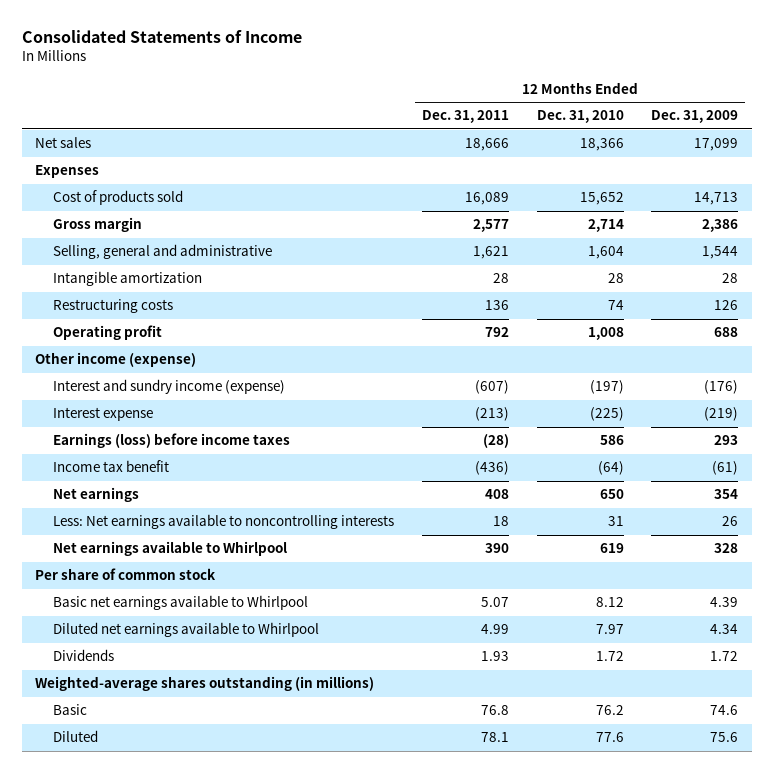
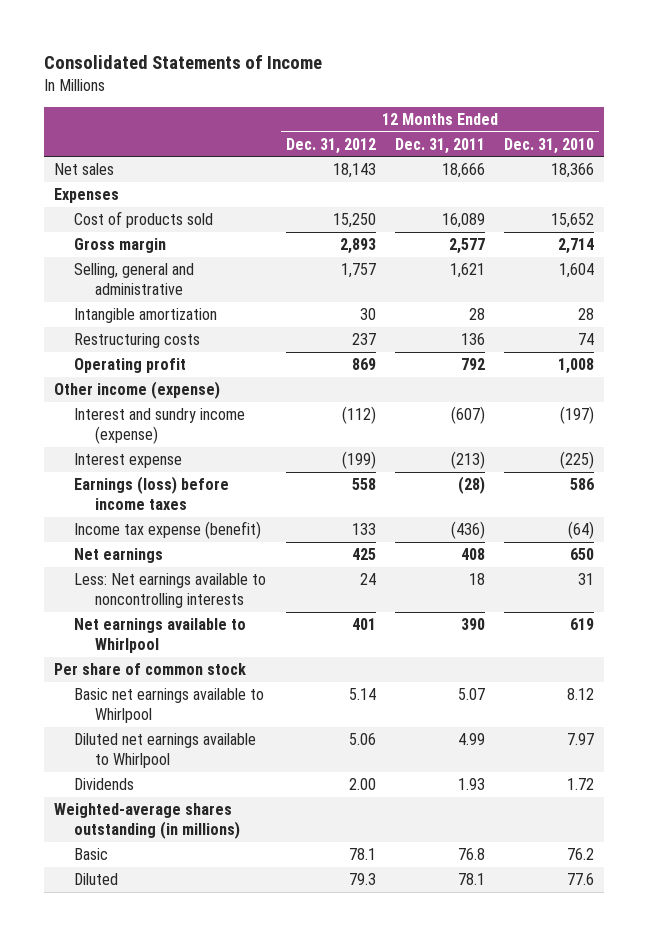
[651,110,739,124] Dec. 31, 2009 -> none
none -> [285,137,376,154] Dec. 31, 2012
[53,460,170,473] Income tax benefit -> [74,521,262,540] Income tax expense (benefit)

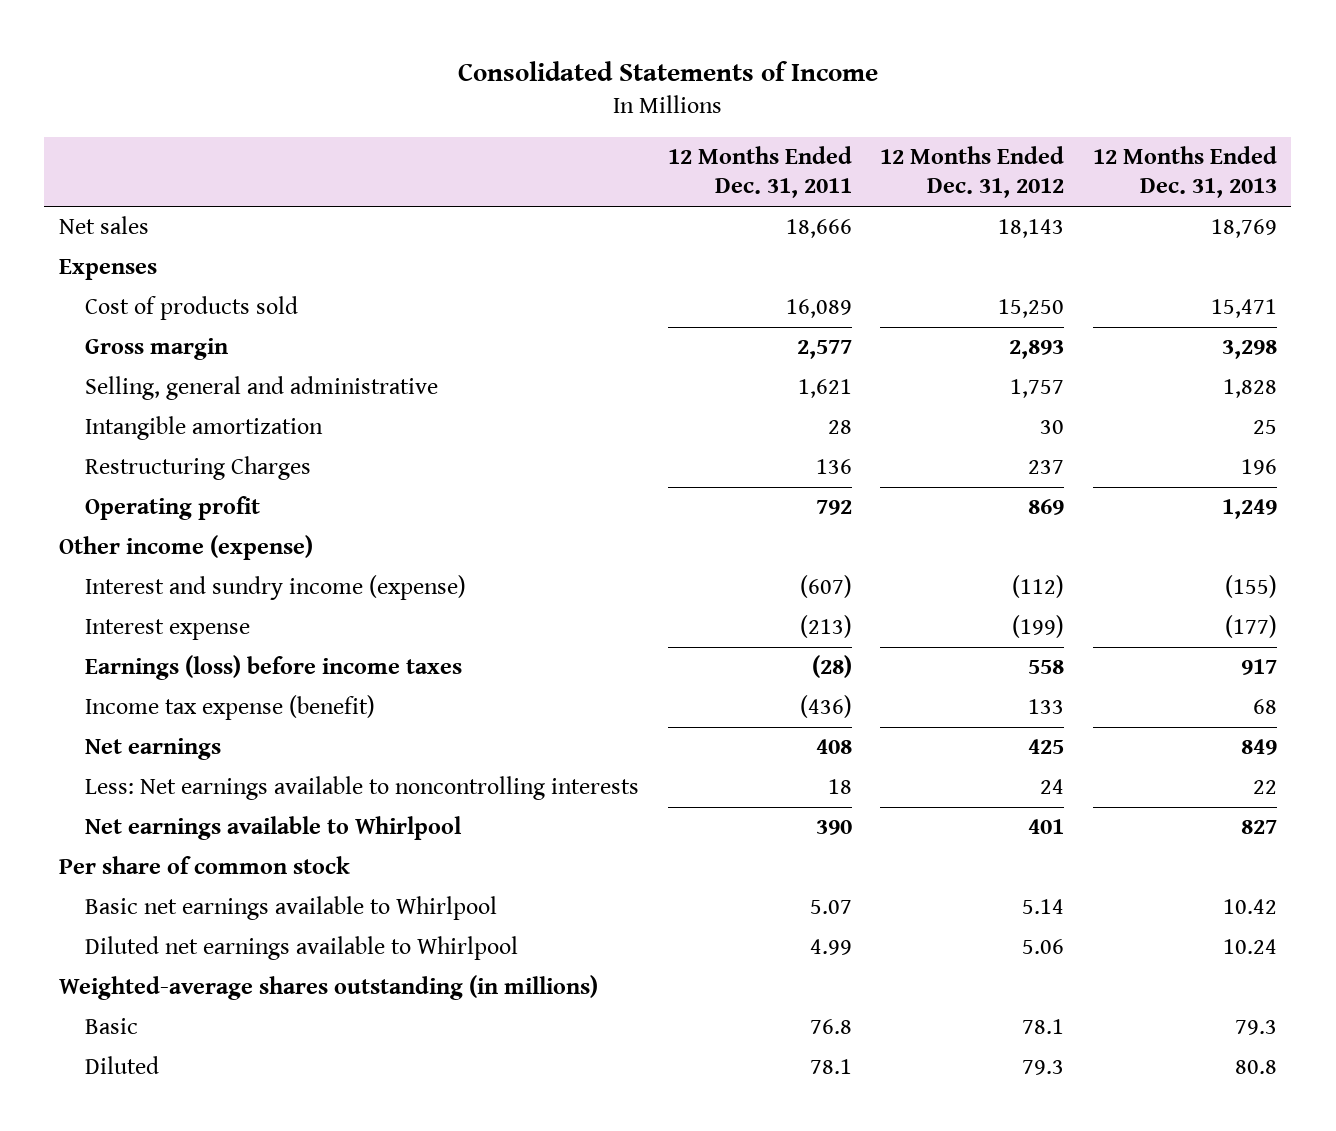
[504,137,595,154] Dec. 31, 2010 -> none
none -> [1093,145,1278,199] 12 Months Ended Dec. 31, 2013
[74,333,201,349] Restructuring costs -> [85,456,312,481] Restructuring Charges
[74,778,135,791] Dividends -> none

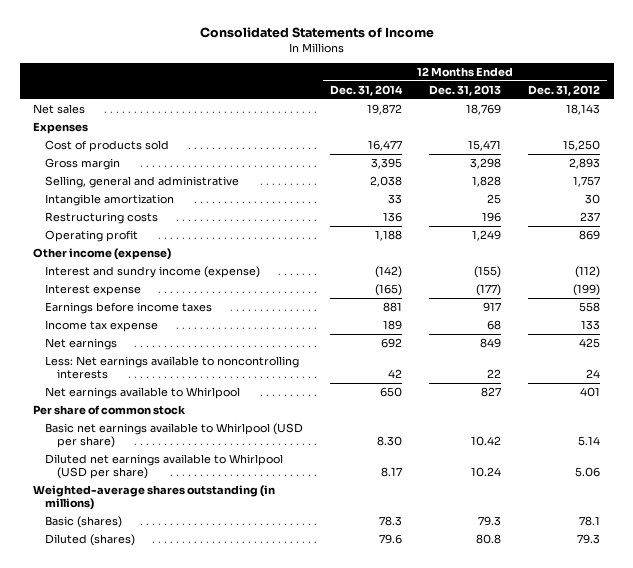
[667,145,852,199] 12 Months Ended Dec. 31, 2011 -> none
none -> [330,84,404,96] Dec. 31, 2014
[85,456,312,481] Restructuring Charges -> [45,211,159,224] Restructuring costs
[85,655,463,681] Earnings (loss) before income taxes -> [45,301,213,314] Earnings before income taxes
[85,695,376,721] Income tax expense (benefit) -> [45,319,159,332] Income tax expense
[85,896,498,921] Basic net earnings available to Whirlpool -> [45,422,304,448] Basic net earnings available to Whirlpool (USD per share)
[85,936,519,961] Diluted net earnings available to Whirlpool -> [45,453,284,479] Diluted net earnings available to Whirlpool (USD per share)
[85,1018,139,1035] Basic -> [45,515,123,528] Basic (shares)
[85,1056,160,1075] Diluted -> [45,533,136,546] Diluted (shares)

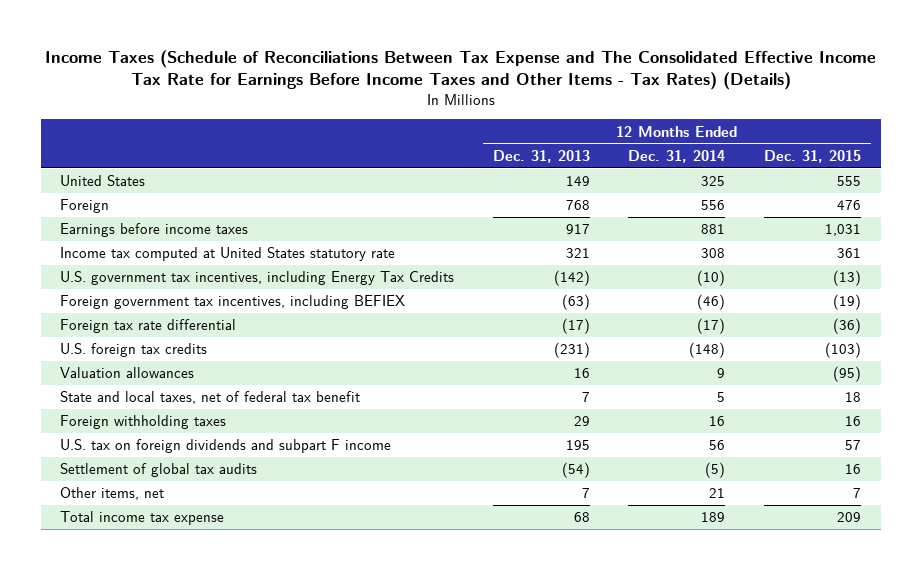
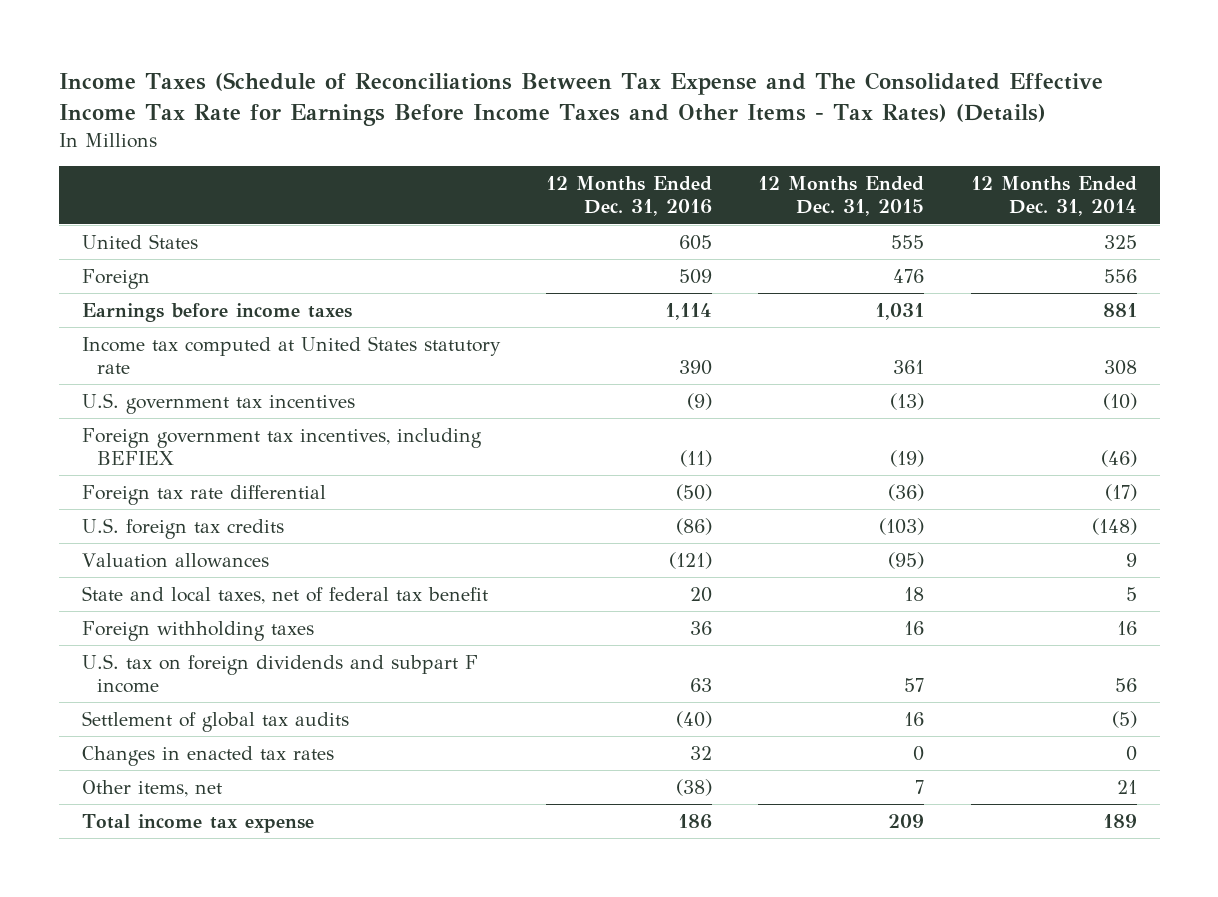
[492,149,590,163] Dec. 31, 2013 -> none
none -> [546,176,713,217] 12 Months Ended Dec. 31, 2016
[60,271,455,286] U.S. government tax incentives, including Energy Tax Credits -> [81,392,355,414] U.S. government tax incentives
none -> [81,745,334,766] Changes in enacted tax rates

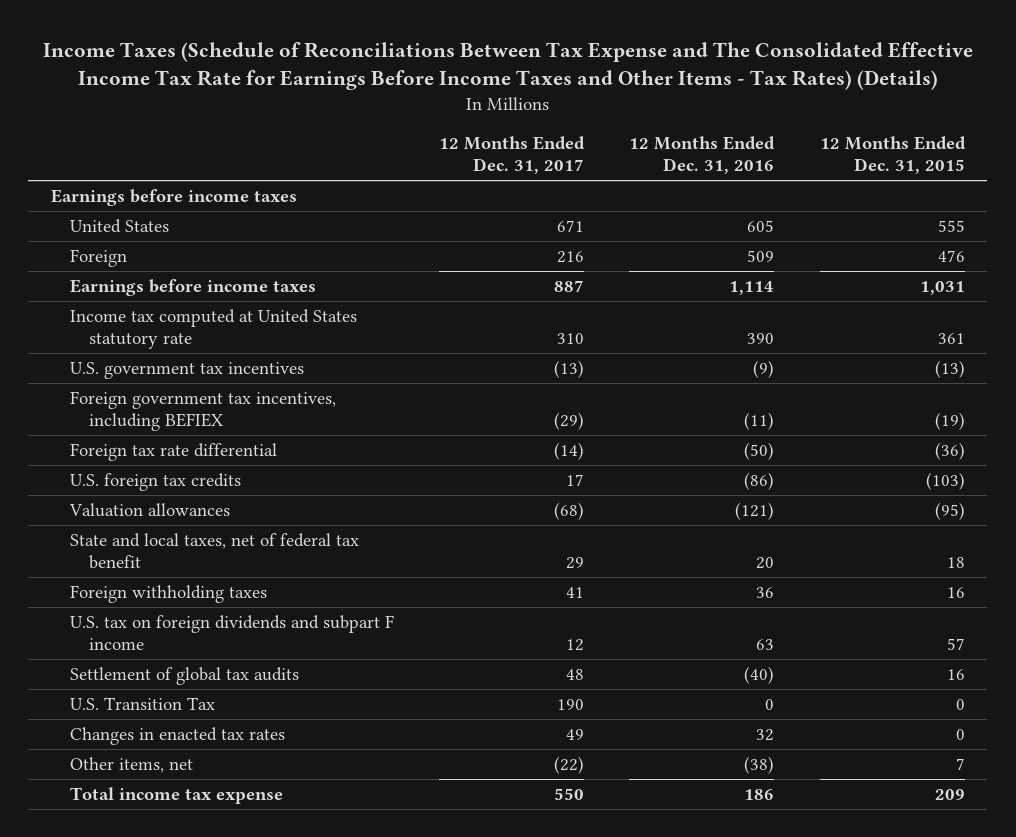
[970,176,1137,217] 12 Months Ended Dec. 31, 2014 -> none
none -> [439,135,586,175] 12 Months Ended Dec. 31, 2017
none -> [50,188,297,206] Earnings before income taxes
none -> [69,696,215,710] U.S. Transition Tax

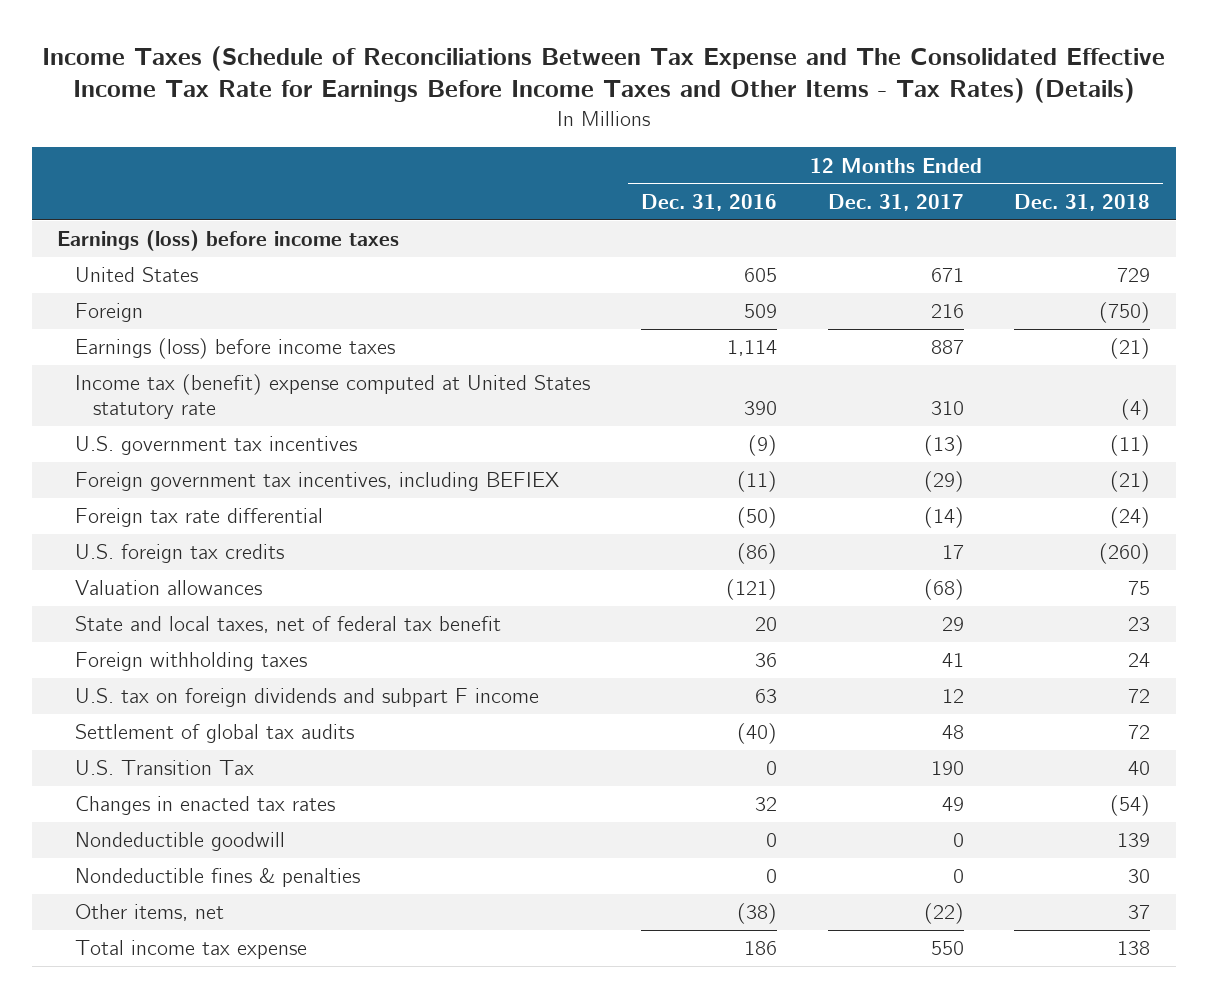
[819,135,966,175] 12 Months Ended Dec. 31, 2015 -> none
none -> [1014,193,1151,211] Dec. 31, 2018
[50,188,297,206] Earnings before income taxes -> [56,230,399,252] Earnings (loss) before income taxes
[69,278,316,296] Earnings before income taxes -> [75,338,396,360] Earnings (loss) before income taxes
[69,308,357,350] Income tax computed at United States statutory rate -> [75,374,591,419] Income tax (benefit) expense computed at United States statutory rate
none -> [75,832,286,852] Nondeductible goodwill
none -> [75,868,361,888] Nondeductible fines & penalties

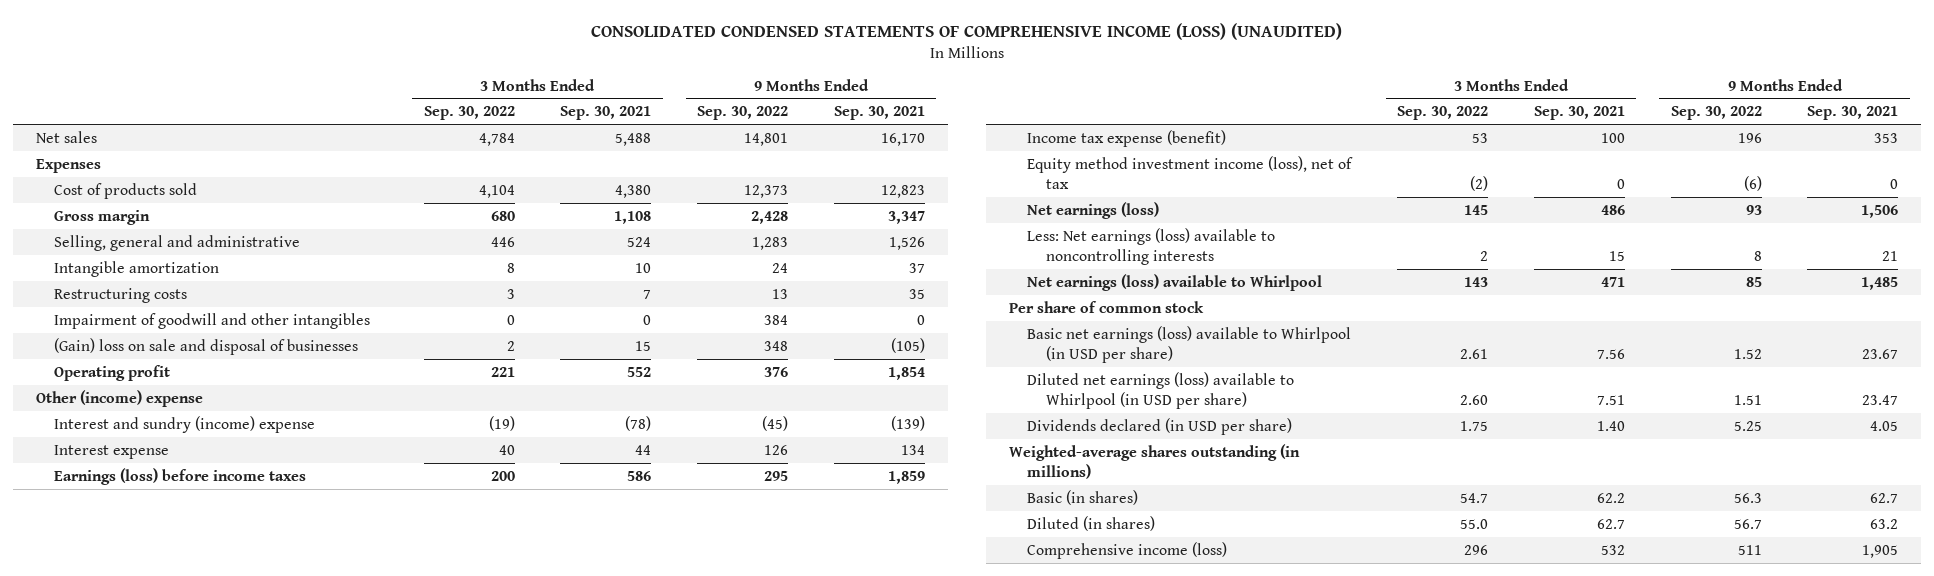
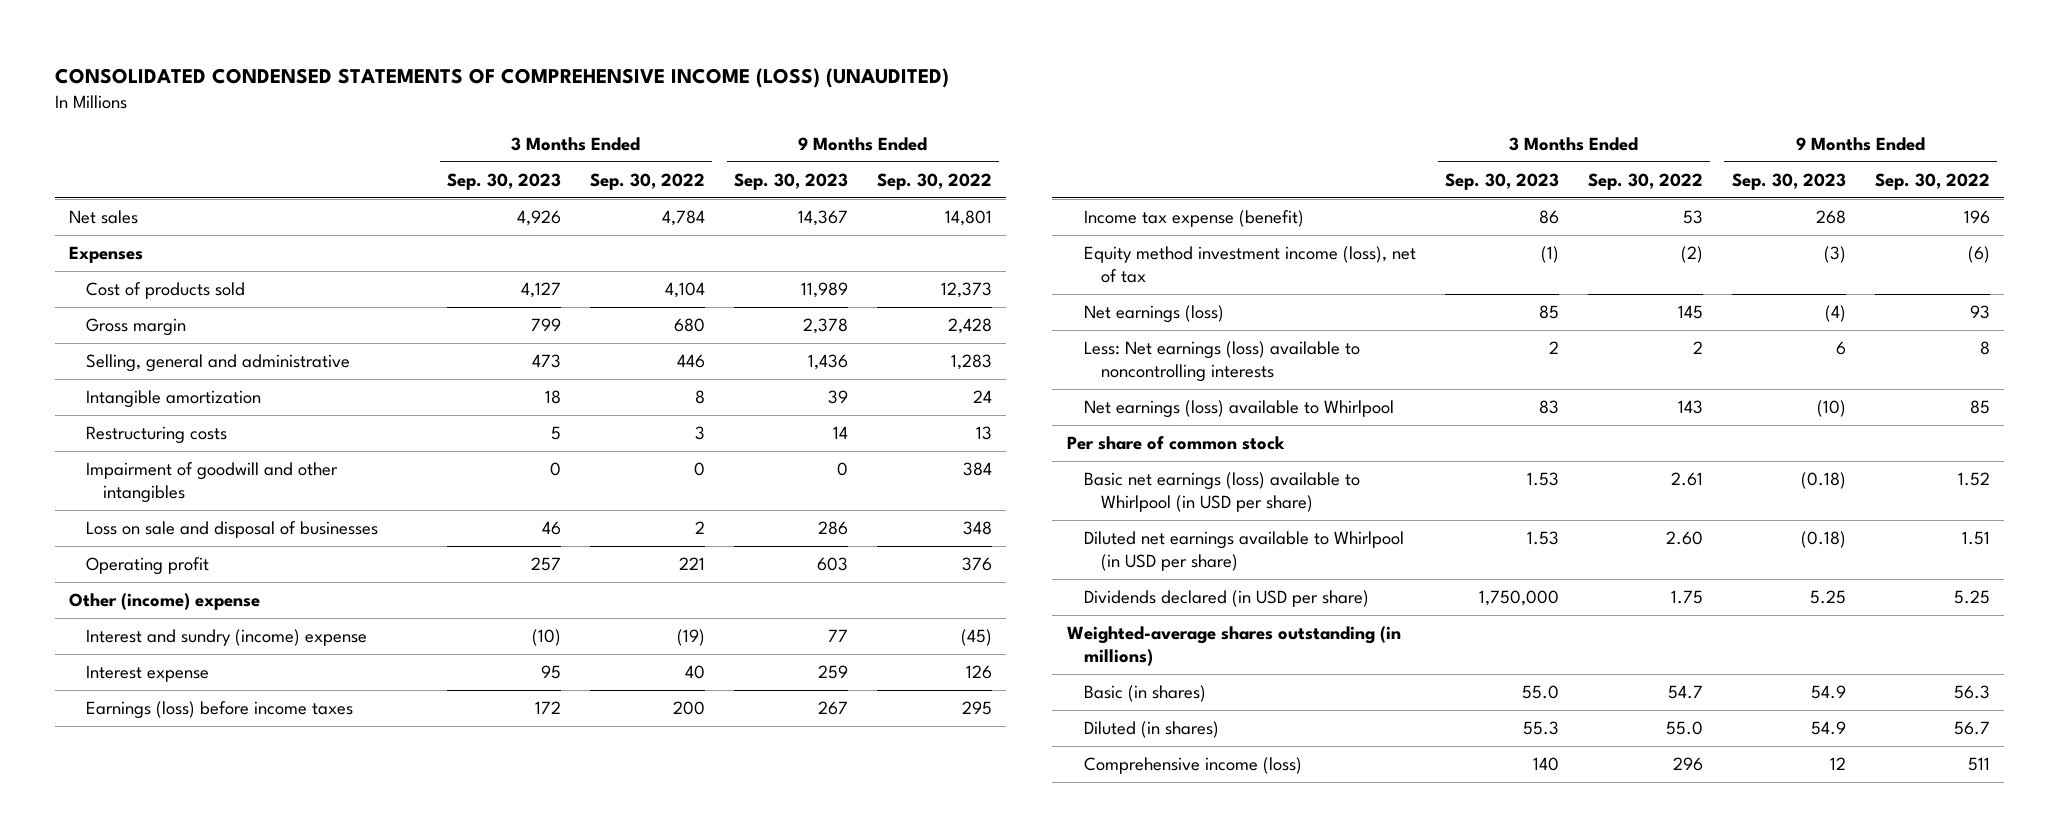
[560,106,652,121] Sep. 30, 2021 -> none
[833,106,925,121] Sep. 30, 2021 -> none
none -> [447,172,562,190] Sep. 30, 2023
none -> [733,172,848,190] Sep. 30, 2023
[53,337,358,355] (Gain) loss on sale and disposal of businesses -> [86,520,379,538] Loss on sale and disposal of businesses
[1027,371,1295,409] Diluted net earnings (loss) available to Whirlpool (in USD per share) -> [1083,530,1404,572] Diluted net earnings available to Whirlpool (in USD per share)

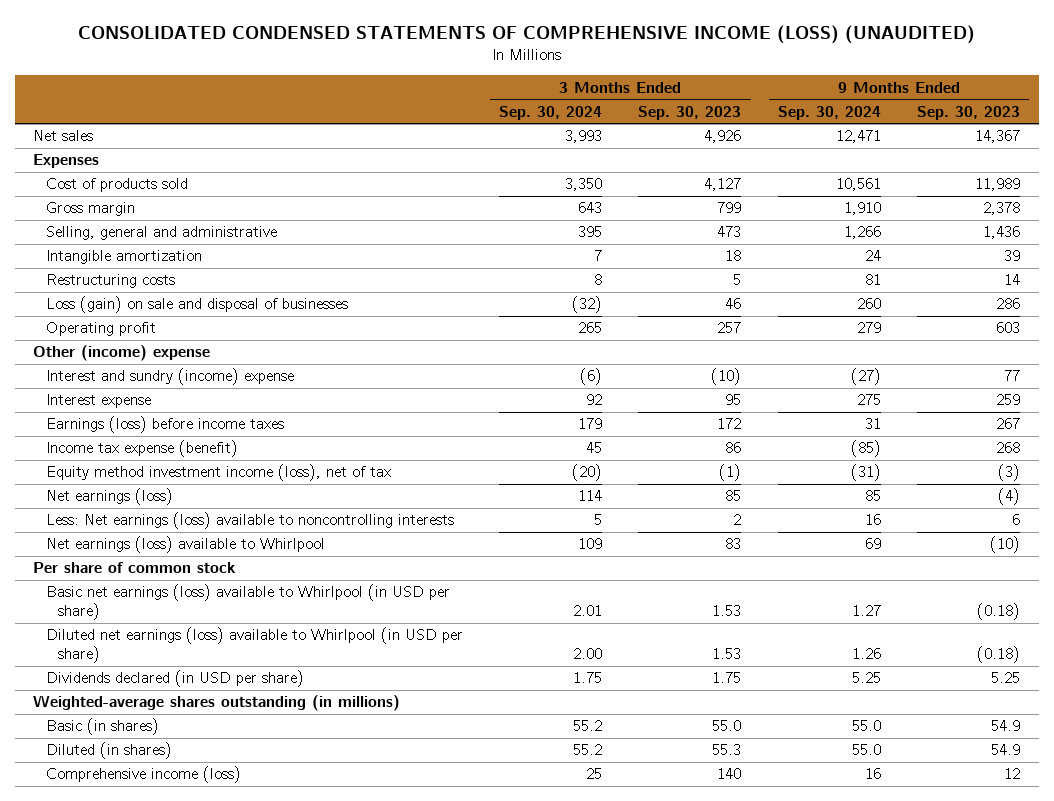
[589,172,705,190] Sep. 30, 2022 -> none
[876,172,992,190] Sep. 30, 2022 -> none
none -> [498,105,602,120] Sep. 30, 2024
none -> [777,105,881,120] Sep. 30, 2024
[86,461,339,504] Impairment of goodwill and other intangibles -> none
[86,520,379,538] Loss on sale and disposal of businesses -> [45,296,348,314] Loss (gain) on sale and disposal of businesses
[1083,530,1404,572] Diluted net earnings available to Whirlpool (in USD per share) -> [45,627,463,664] Diluted net earnings (loss) available to Whirlpool (in USD per share)
[1478,589,1559,606] 1,750,000 -> [712,672,742,684] 1.75

